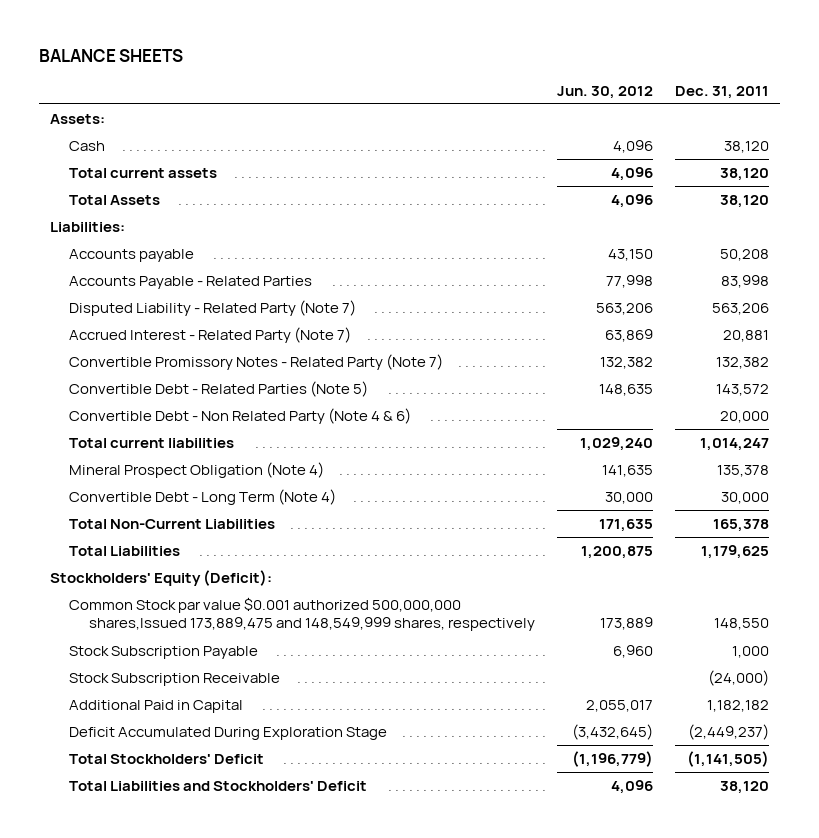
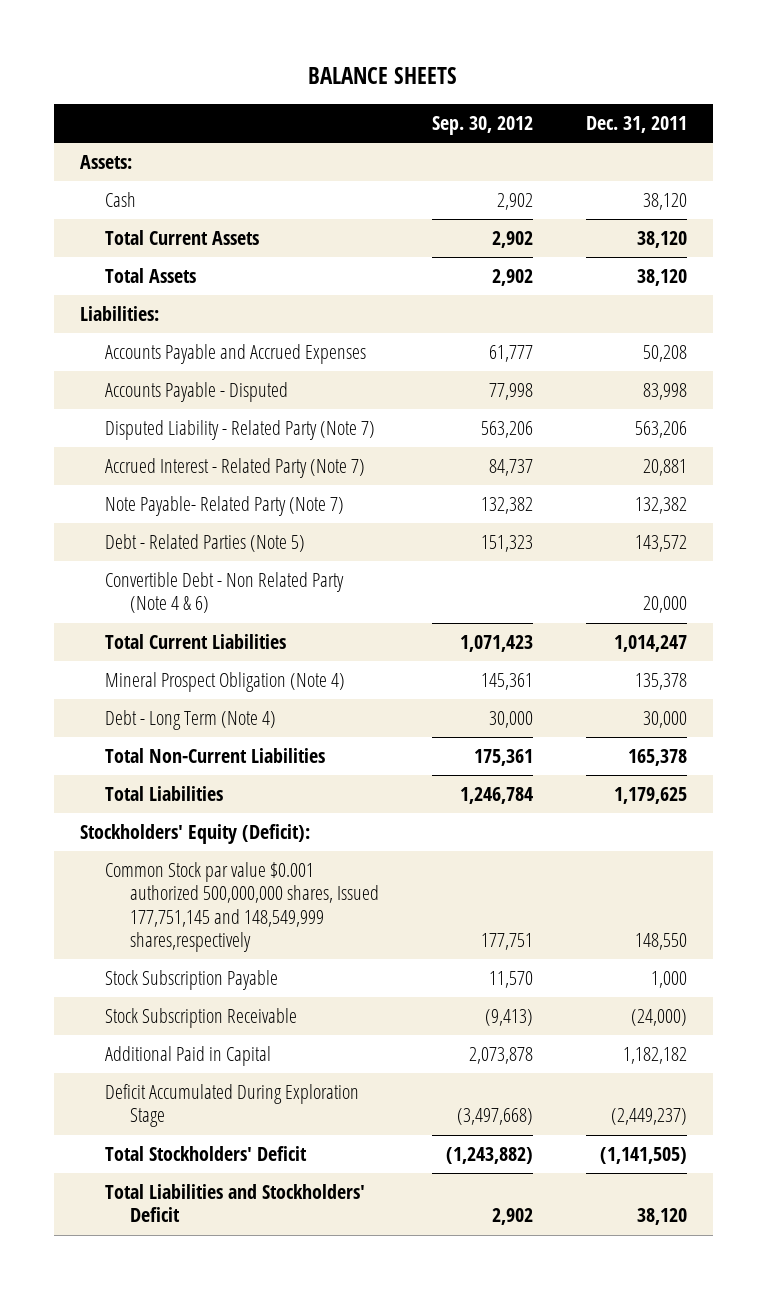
[556,85,653,99] Jun. 30, 2012 -> none
none -> [431,116,533,136] Sep. 30, 2012
[69,167,218,178] Total current assets -> [105,230,260,246] Total Current Assets
[69,275,313,289] Accounts Payable - Related Parties -> none
none -> [105,344,367,365] Accounts Payable and Accrued Expenses
[69,248,195,262] Accounts payable -> [105,382,289,403] Accounts Payable - Disputed
[720,248,770,261] 50,208 -> [642,383,687,401] 83,998
[69,353,444,370] Convertible Promissory Notes - Related Party (Note 7) -> [105,496,345,517] Note Payable- Related Party (Note 7)
[69,380,369,397] Convertible Debt - Related Parties (Note 5) -> [105,534,306,553] Debt - Related Parties (Note 5)
[69,437,235,448] Total current liabilities -> [105,634,287,650] Total Current Liabilities
[69,488,337,505] Convertible Debt - Long Term (Note 4) -> [105,710,277,731] Debt - Long Term (Note 4)
[69,596,535,632] Common Stock par value $0.001 authorized 500,000,000 shares,Issued 173,889,475 and 148,549,999 shares, respectively -> [105,862,379,953] Common Stock par value $0.001 authorized 500,000,000 shares, Issued 177,751,145 and 148,549,999 shares,respectively

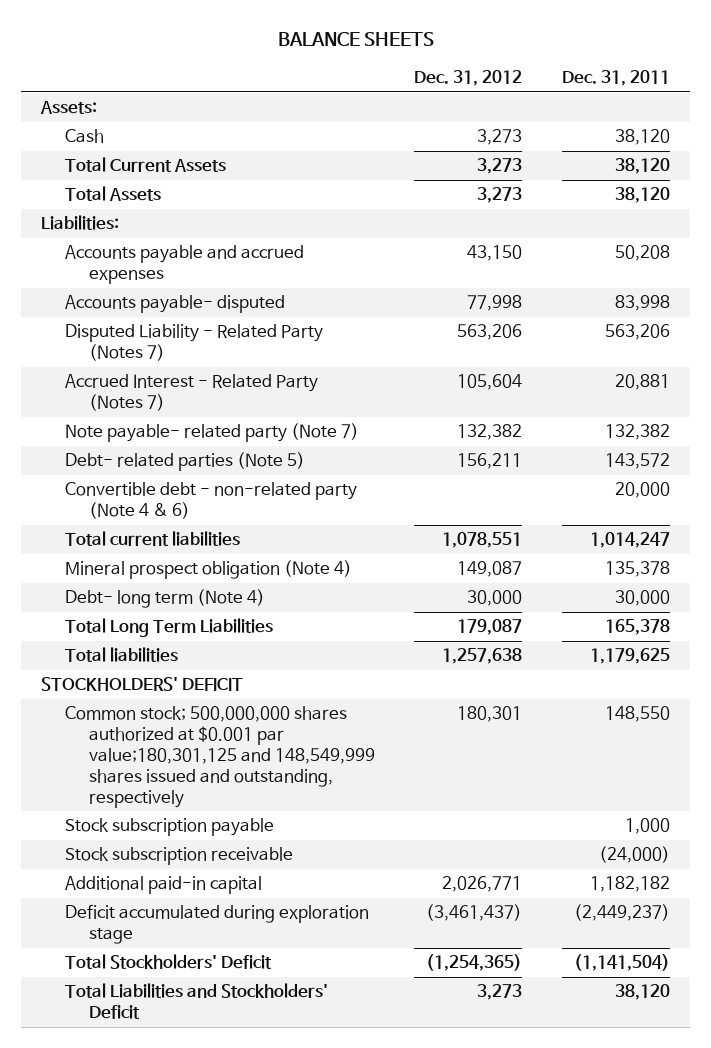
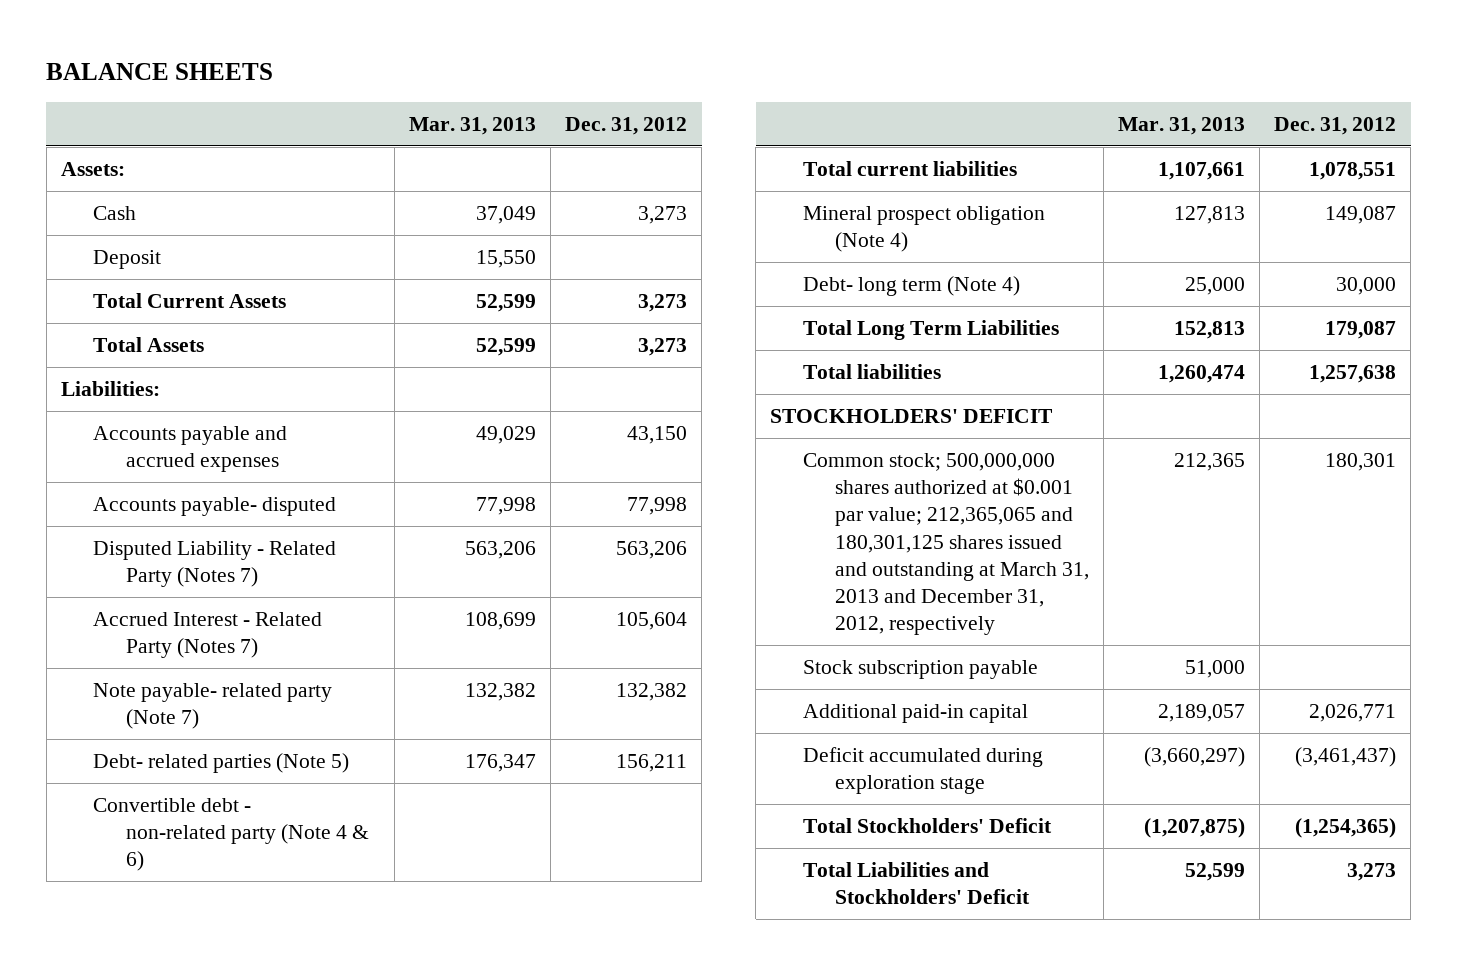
[562,70,671,87] Dec. 31, 2011 -> none
none -> [408,116,536,135] Mar. 31, 2013
none -> [93,250,162,270] Deposit
[64,706,375,808] Common stock; 500,000,000 shares authorized at $0.001 par value;180,301,125 and 148,549,999 shares issued and outstanding, respectively -> [802,453,1090,636] Common stock; 500,000,000 shares authorized at $0.001 par value; 212,365,065 and 180,301,125 shares issued and outstanding at March 31, 2013 and December 31, 2012, respectively
[64,847,293,866] Stock subscription receivable -> none

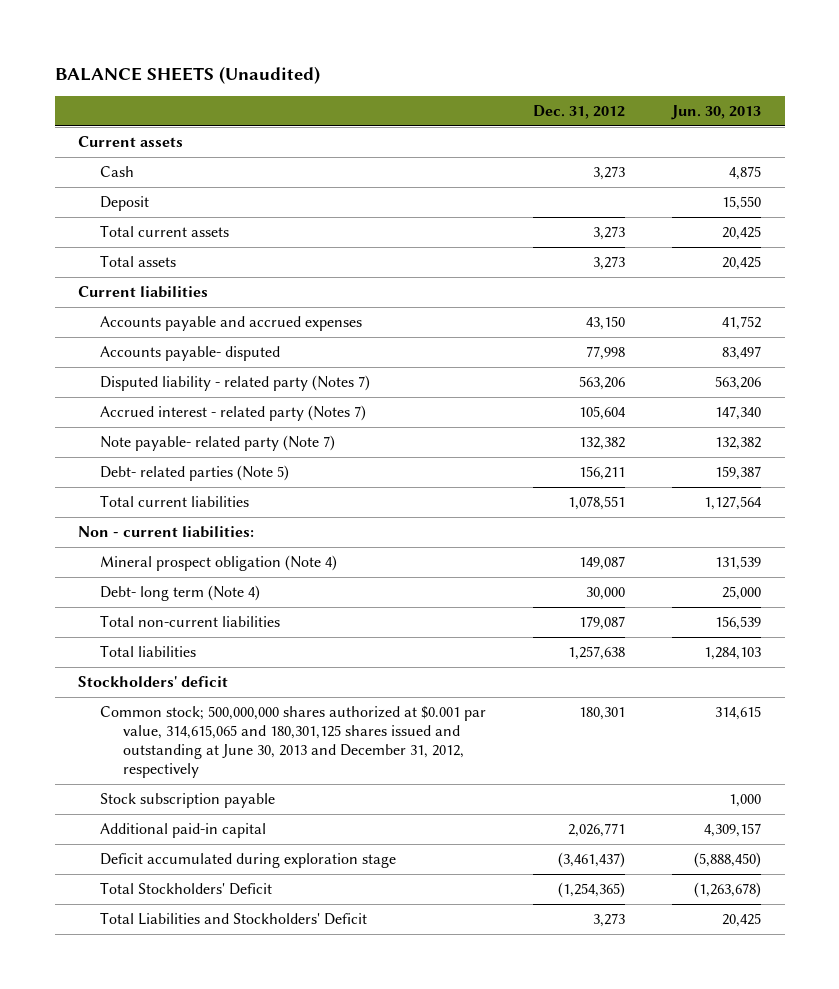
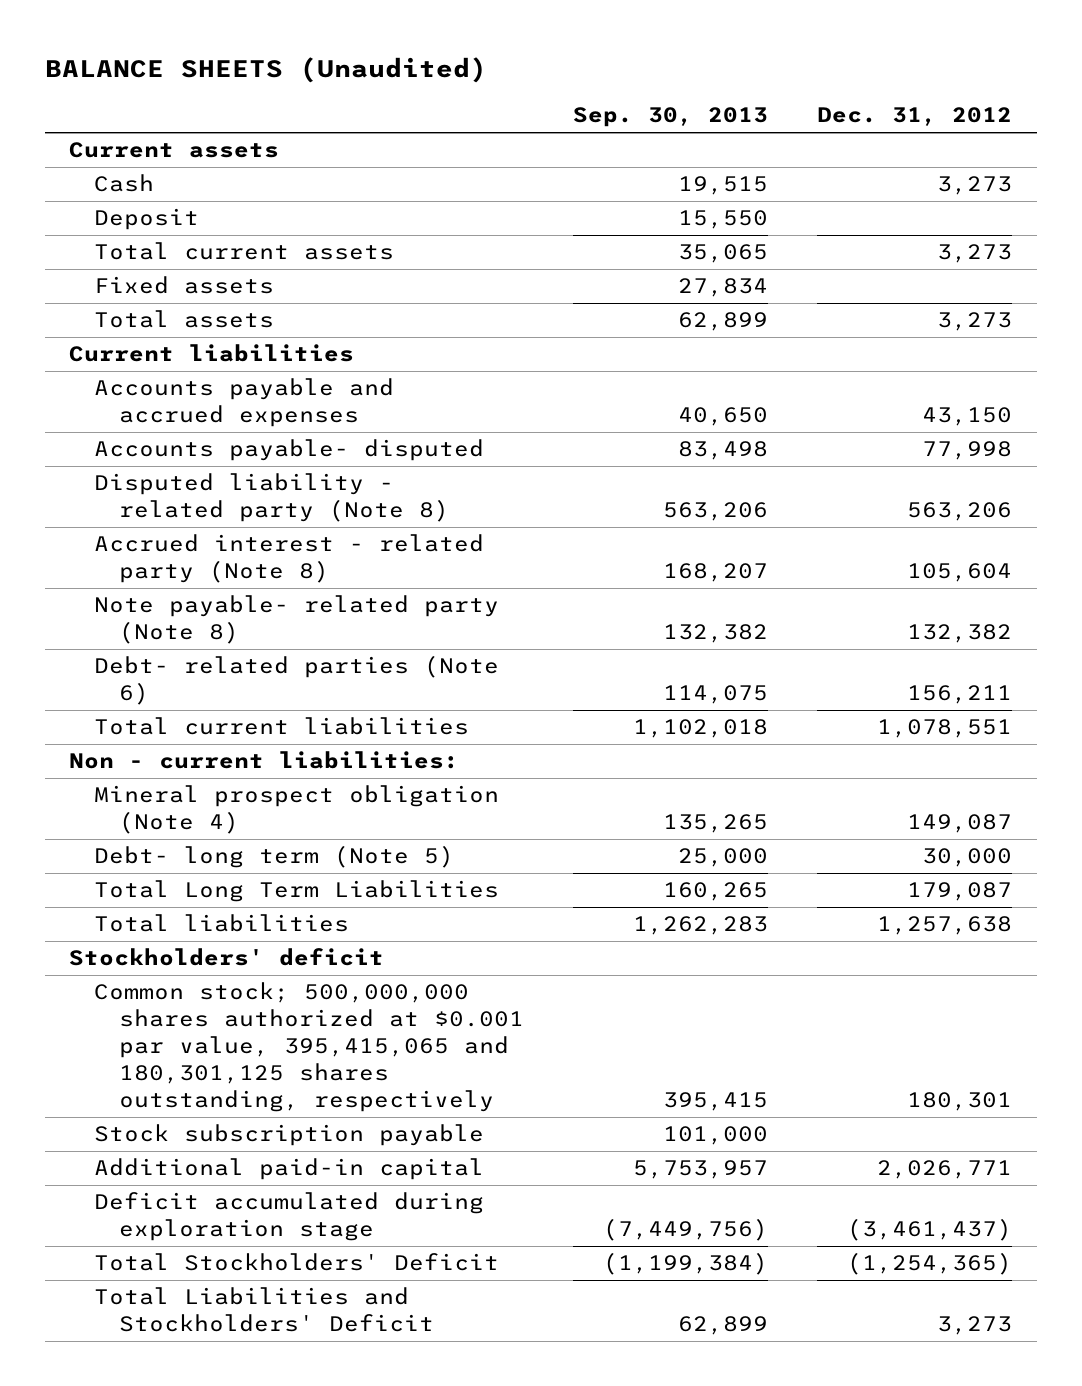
[671,105,762,121] Jun. 30, 2013 -> none
none -> [573,107,769,128] Sep. 30, 2013
none -> [94,276,275,295] Fixed assets
[100,375,371,392] Disputed liability - related party (Notes 7) -> [94,473,450,523] Disputed liability - related party (Note 8)
[100,405,367,422] Accrued interest - related party (Notes 7) -> [94,534,485,584] Accrued interest - related party (Note 8)
[100,435,336,452] Note payable- related party (Note 7) -> [94,595,500,645] Note payable- related party (Note 8)
[100,465,290,482] Debt- related parties (Note 5) -> [94,655,500,706] Debt- related parties (Note 6)
[100,585,261,602] Debt- long term (Note 4) -> [94,845,455,869] Debt- long term (Note 5)
[100,615,281,628] Total non-current liabilities -> [94,880,500,903] Total Long Term Liabilities
[100,706,487,778] Common stock; 500,000,000 shares authorized at $0.001 par value, 314,615,065 and 180,301,125 shares issued and outstanding at June 30, 2013 and December 31, 2012, respectively -> [94,982,525,1113] Common stock; 500,000,000 shares authorized at $0.001 par value, 395,415,065 and 180,301,125 shares outstanding, respectively

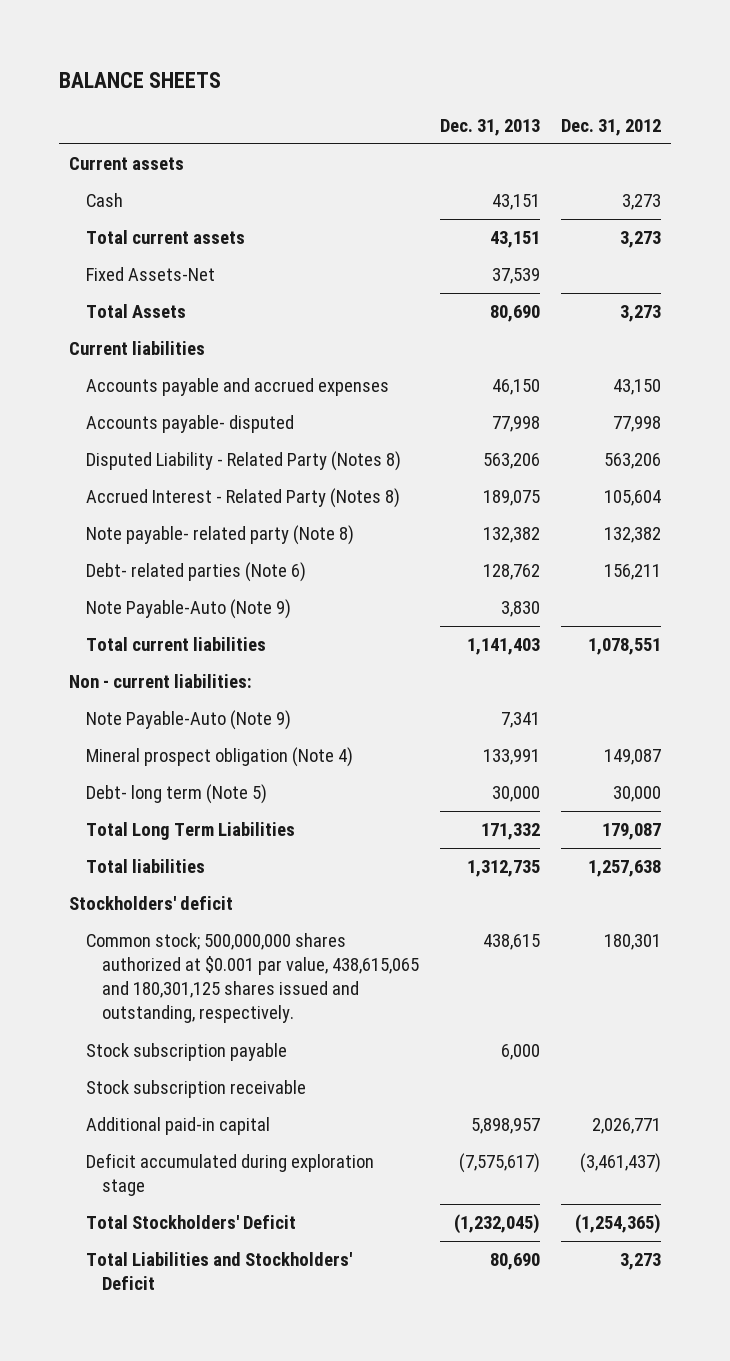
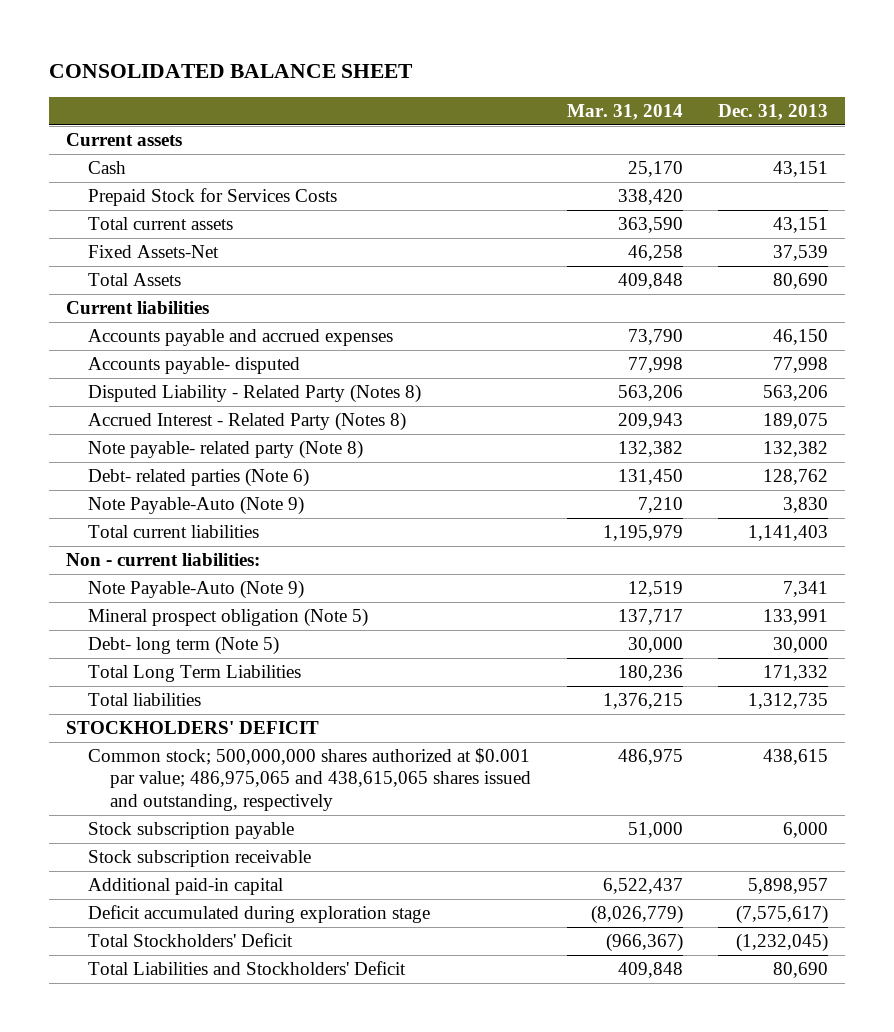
[58,71,221,88] BALANCE SHEETS -> [48,64,413,79] CONSOLIDATED BALANCE SHEET
[560,118,661,136] Dec. 31, 2012 -> none
none -> [566,103,683,120] Mar. 31, 2014
none -> [88,187,338,206] Prepaid Stock for Services Costs
[85,747,353,768] Mineral prospect obligation (Note 4) -> [88,607,369,627] Mineral prospect obligation (Note 5)
[69,896,234,911] Stockholders' deficit -> [66,720,320,734] STOCKHOLDERS' DEFICIT
[85,933,419,1024] Common stock; 500,000,000 shares authorized at $0.001 par value, 438,615,065 and 180,301,125 shares issued and outstanding, respectively. -> [88,747,532,812] Common stock; 500,000,000 shares authorized at $0.001 par value; 486,975,065 and 438,615,065 shares issued and outstanding, respectively

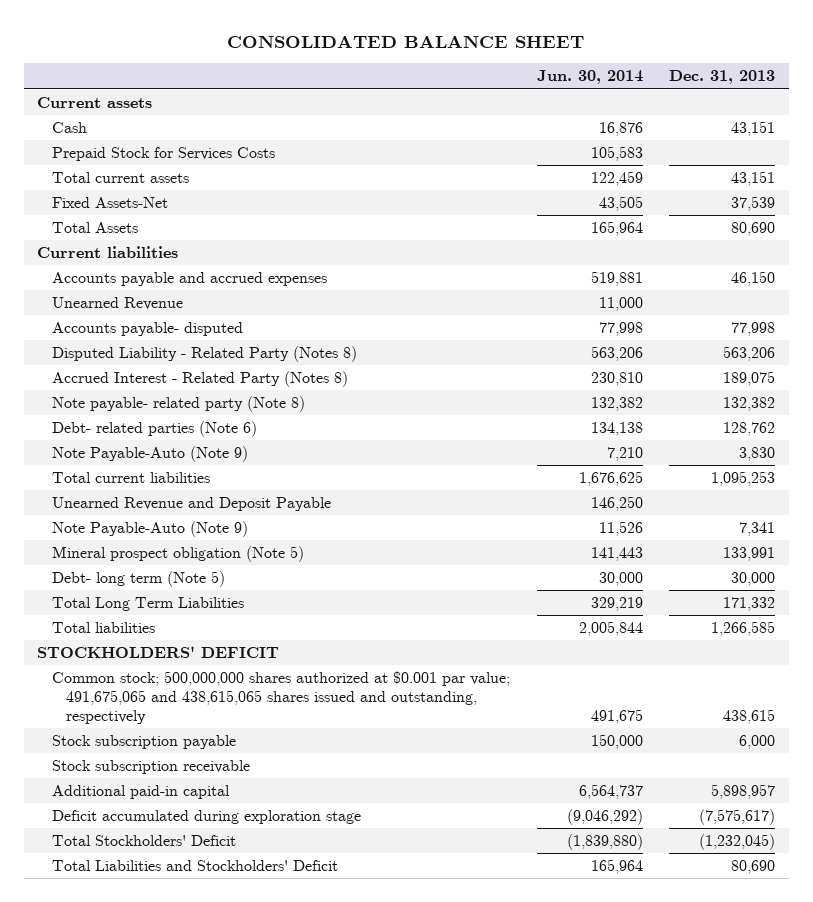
[566,103,683,120] Mar. 31, 2014 -> none
none -> [536,70,643,85] Jun. 30, 2014
none -> [51,296,183,310] Unearned Revenue
[66,552,261,566] Non - current liabilities: -> none
[747,524,828,541] 1,141,403 -> [711,470,776,486] 1,095,253
none -> [51,496,331,511] Unearned Revenue and Deposit Payable
[747,692,828,709] 1,312,735 -> [711,620,776,636] 1,266,585
[88,747,532,812] Common stock; 500,000,000 shares authorized at $0.001 par value; 486,975,065 and 438,615,065 shares issued and outstanding, respectively -> [51,670,510,724] Common stock; 500,000,000 shares authorized at $0.001 par value; 491,675,065 and 438,615,065 shares issued and outstanding, respectively

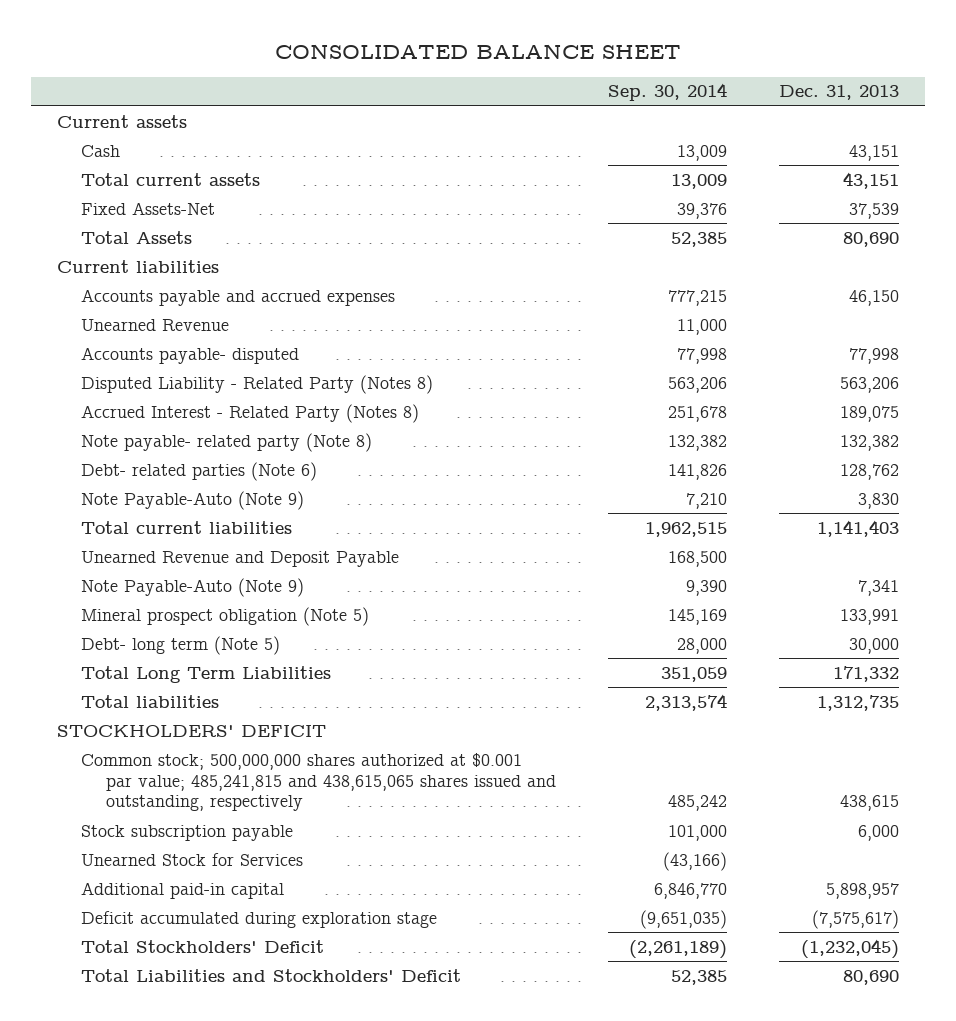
[536,70,643,85] Jun. 30, 2014 -> none
none -> [608,83,728,102] Sep. 30, 2014
[51,146,275,161] Prepaid Stock for Services Costs -> none
[711,470,776,486] 1,095,253 -> [817,519,900,537] 1,141,403
[711,620,776,636] 1,266,585 -> [817,694,900,711] 1,312,735
[51,670,510,724] Common stock; 500,000,000 shares authorized at $0.001 par value; 491,675,065 and 438,615,065 shares issued and outstanding, respectively -> [81,752,556,812] Common stock; 500,000,000 shares authorized at $0.001 par value; 485,241,815 and 438,615,065 shares issued and outstanding, respectively
[51,759,250,774] Stock subscription receivable -> none
none -> [81,852,304,866] Unearned Stock for Services

